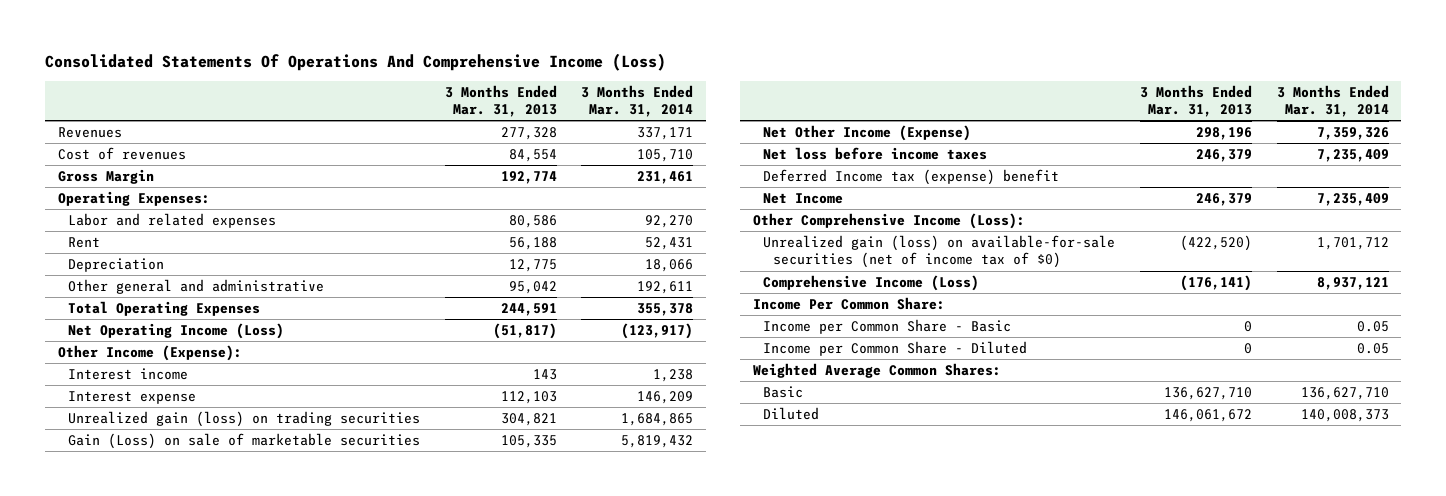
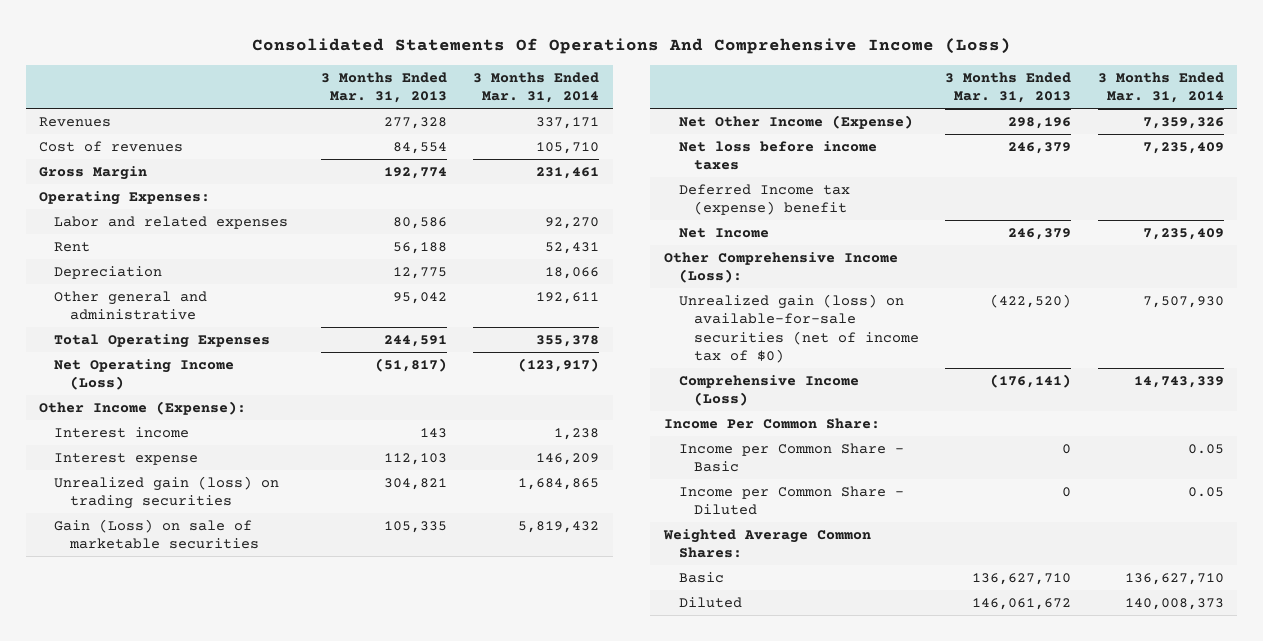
[1316,236,1389,250] 1,701,712 -> [1142,295,1224,308] 7,507,930
[1316,276,1389,290] 8,937,121 -> [1133,375,1224,388] 14,743,339

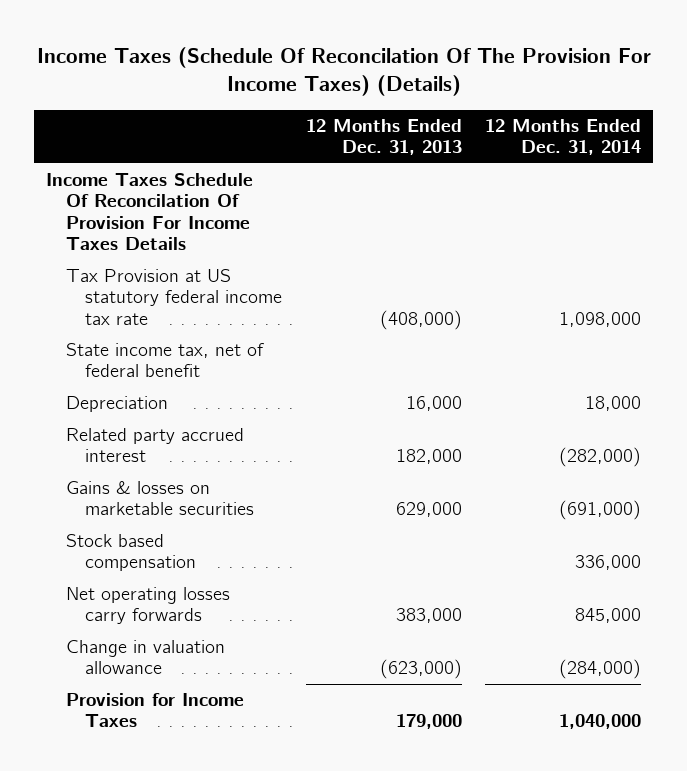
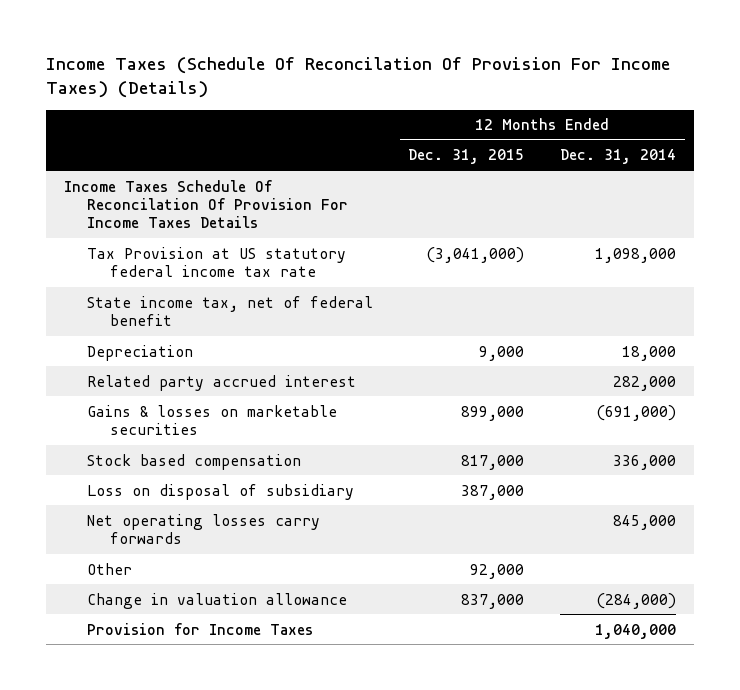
[36,46,651,97] Income Taxes (Schedule Of Reconcilation Of The Provision For Income Taxes) (Details) -> [46,57,671,99] Income Taxes (Schedule Of Reconcilation Of Provision For Income Taxes) (Details)
[305,118,462,156] 12 Months Ended Dec. 31, 2013 -> none
none -> [408,149,525,165] Dec. 31, 2015
[559,447,642,468] (282,000) -> [612,375,676,391] 282,000
none -> [87,483,355,500] Loss on disposal of subsidiary
none -> [87,562,133,575] Other

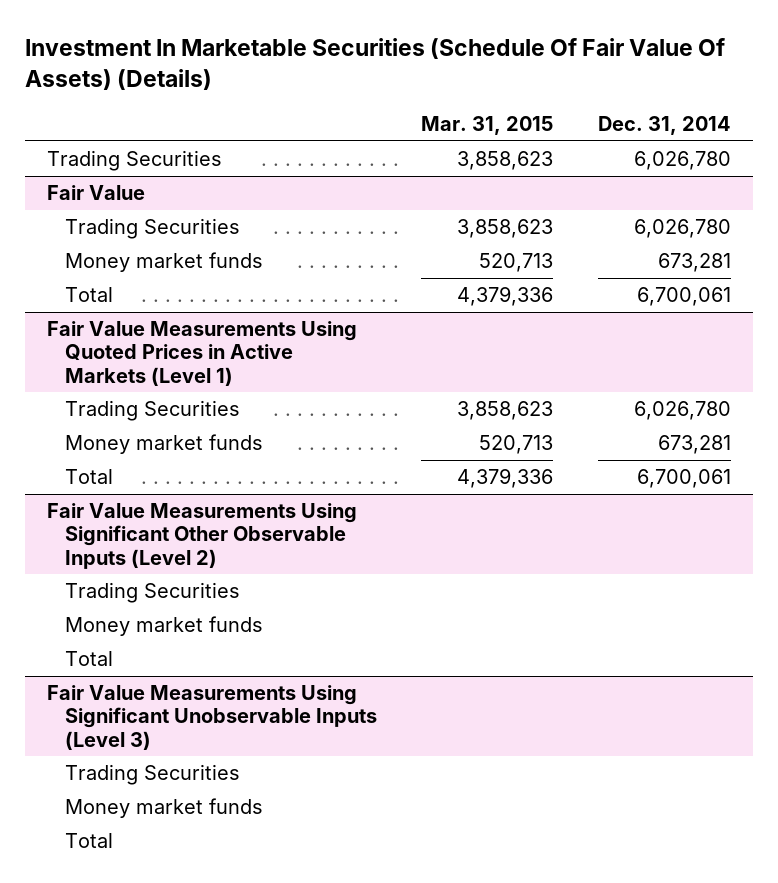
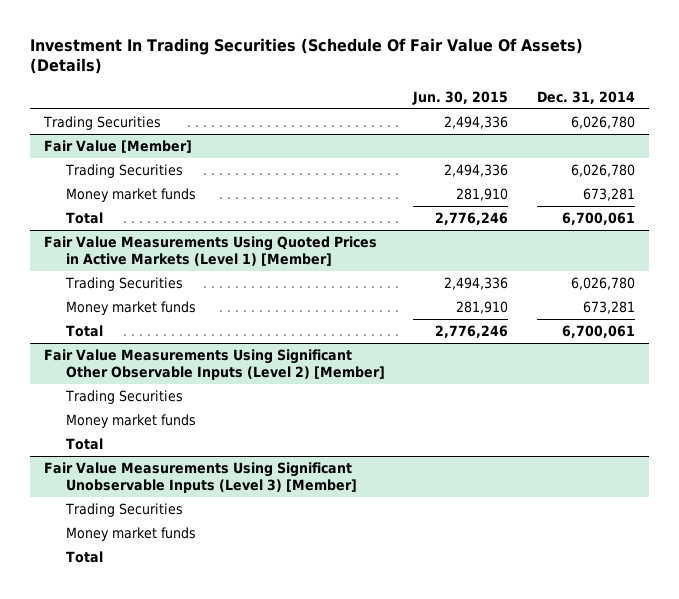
[24,38,725,91] Investment In Marketable Securities (Schedule Of Fair Value Of Assets) (Details) -> [29,37,583,75] Investment In Trading Securities (Schedule Of Fair Value Of Assets) (Details)
[421,116,554,136] Mar. 31, 2015 -> none
none -> [412,90,509,105] Jun. 30, 2015
[47,185,146,201] Fair Value -> [44,139,193,153] Fair Value [Member]
[47,321,358,386] Fair Value Measurements Using Quoted Prices in Active Markets (Level 1) -> [44,235,378,266] Fair Value Measurements Using Quoted Prices in Active Markets (Level 1) [Member]
[47,503,358,569] Fair Value Measurements Using Significant Other Observable Inputs (Level 2) -> [44,348,385,380] Fair Value Measurements Using Significant Other Observable Inputs (Level 2) [Member]
[47,685,377,750] Fair Value Measurements Using Significant Unobservable Inputs (Level 3) -> [44,461,357,493] Fair Value Measurements Using Significant Unobservable Inputs (Level 3) [Member]

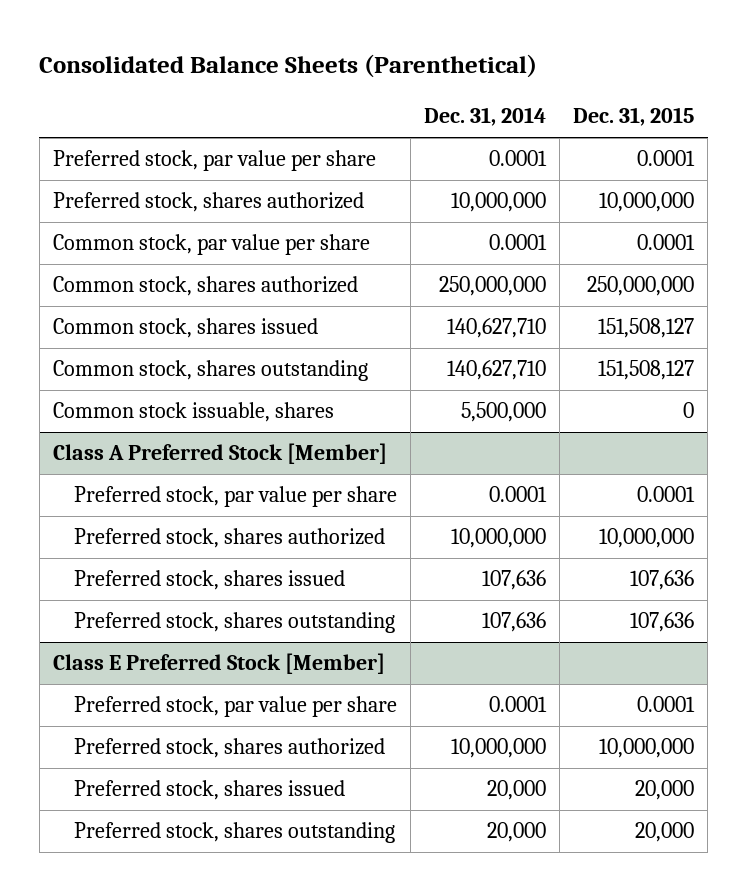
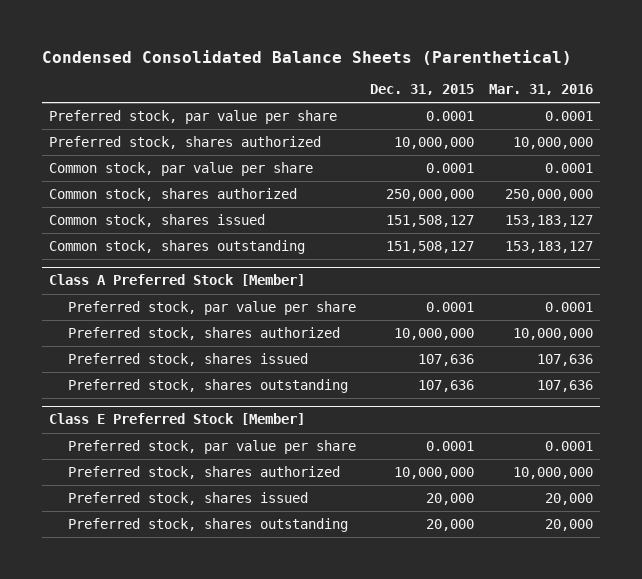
[39,54,538,79] Consolidated Balance Sheets (Parenthetical) -> [42,49,573,65] Condensed Consolidated Balance Sheets (Parenthetical)
[424,107,547,127] Dec. 31, 2014 -> none
none -> [488,84,593,96] Mar. 31, 2016
[52,402,334,423] Common stock issuable, shares -> none

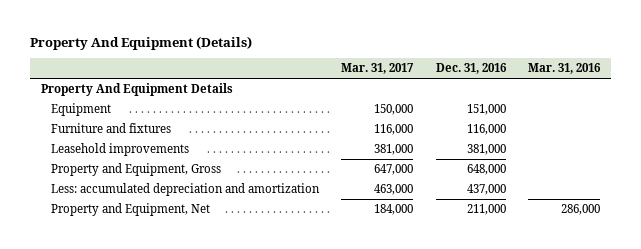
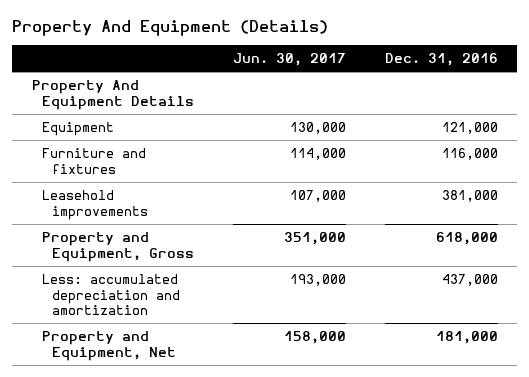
[341,63,415,75] Mar. 31, 2017 -> none
[527,63,601,75] Mar. 31, 2016 -> none
none -> [233,53,347,67] Jun. 30, 2017
[466,103,506,115] 151,000 -> [441,121,498,134] 121,000
[466,163,506,175] 648,000 -> [435,231,498,245] 618,000
[466,203,506,215] 211,000 -> [435,330,498,344] 181,000

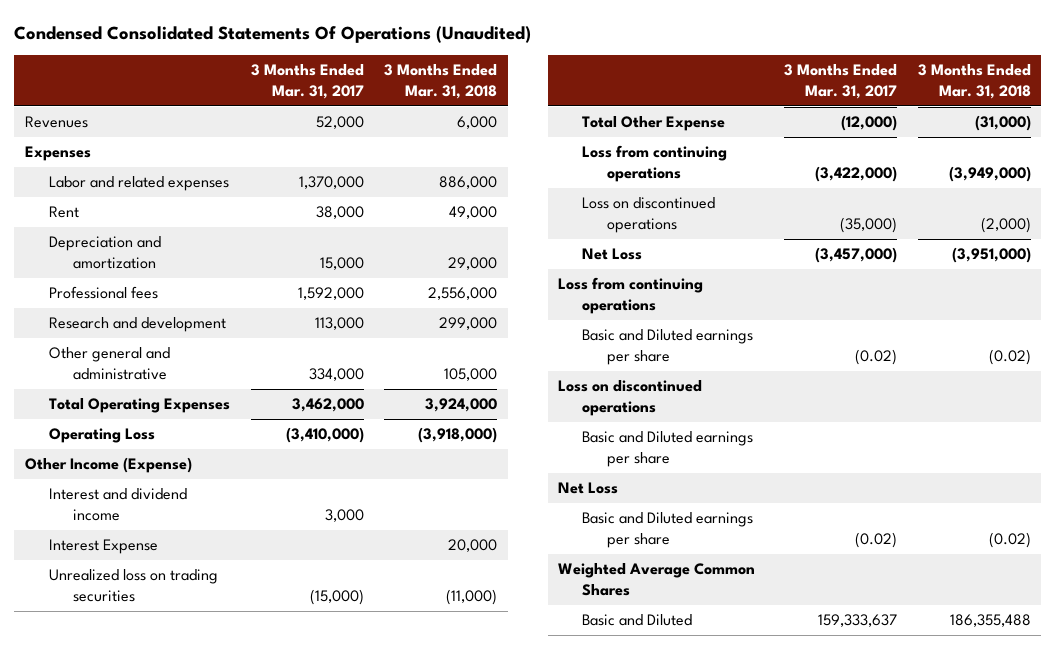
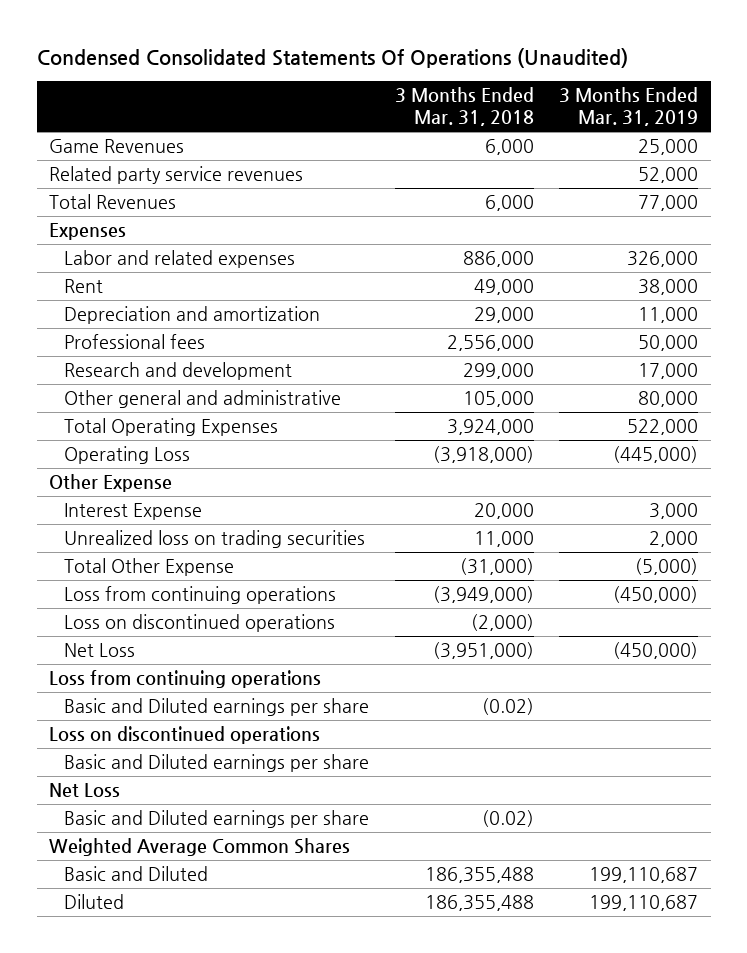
[250,64,364,99] 3 Months Ended Mar. 31, 2017 -> none
none -> [559,87,699,127] 3 Months Ended Mar. 31, 2019
none -> [49,139,185,154] Game Revenues
none -> [49,166,304,185] Related party service revenues
[24,116,88,129] Revenues -> [49,194,177,210] Total Revenues
[48,488,187,521] Interest and dividend income -> none
[24,457,192,474] Other Income (Expense) -> [49,474,173,493] Other Expense
[446,588,498,605] (11,000) -> [473,531,534,548] 11,000
none -> [64,894,125,910] Diluted

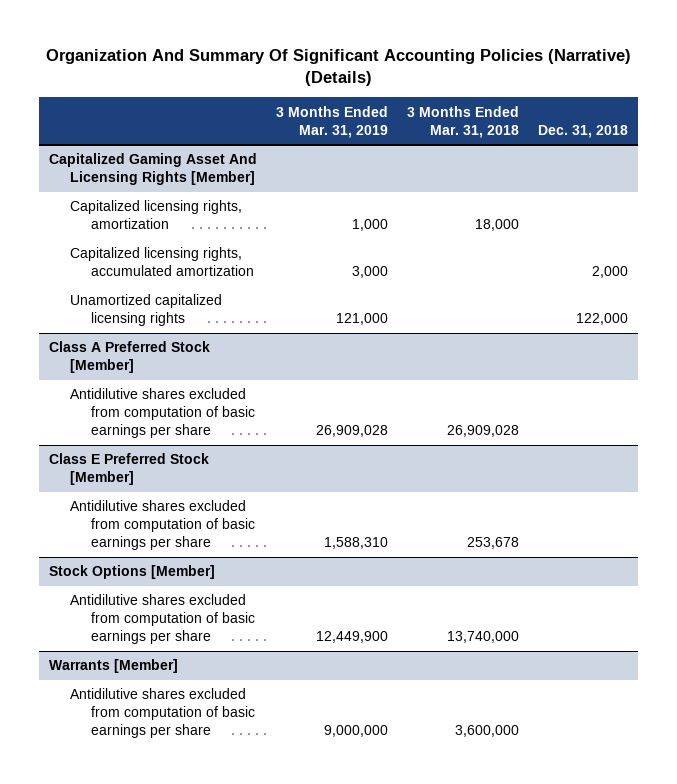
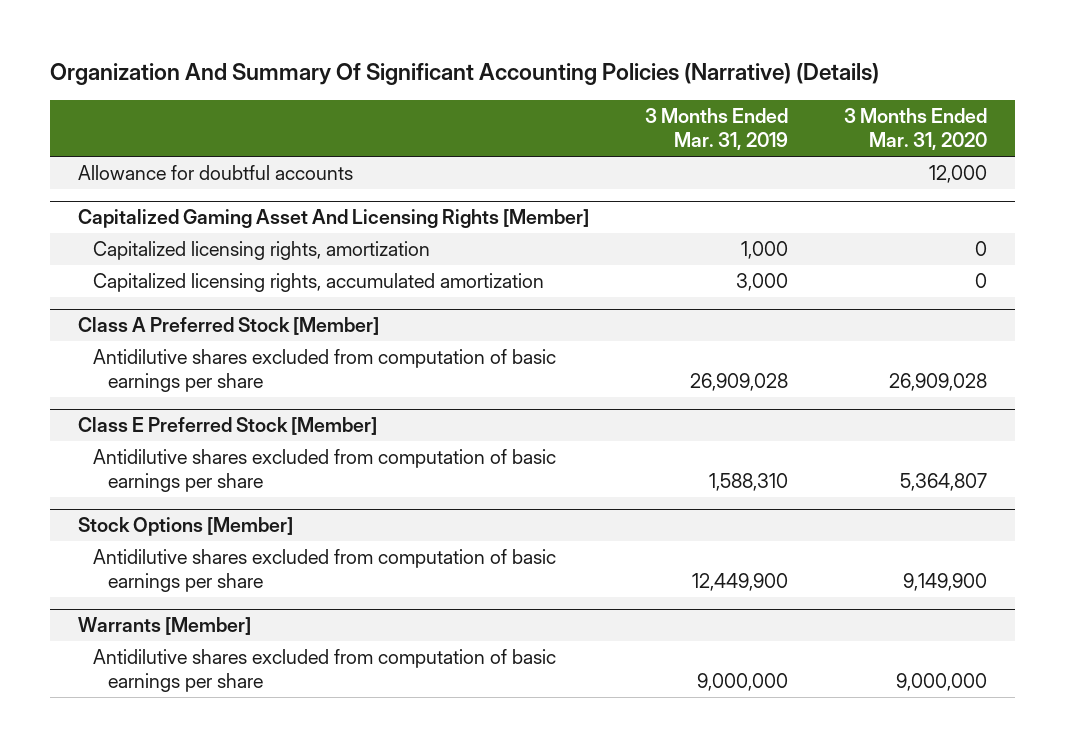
[407,105,520,138] 3 Months Ended Mar. 31, 2018 -> none
[538,124,629,138] Dec. 31, 2018 -> none
none -> [843,108,987,151] 3 Months Ended Mar. 31, 2020
none -> [78,165,354,181] Allowance for doubtful accounts
[70,294,223,327] Unamortized capitalized licensing rights -> none

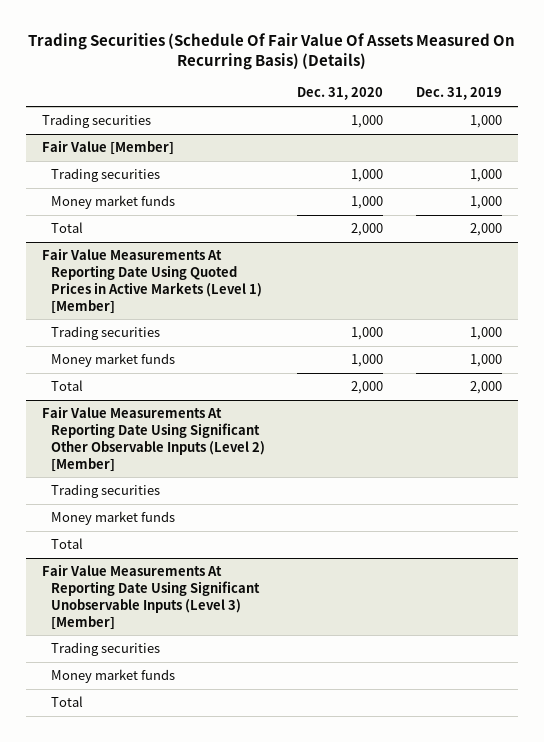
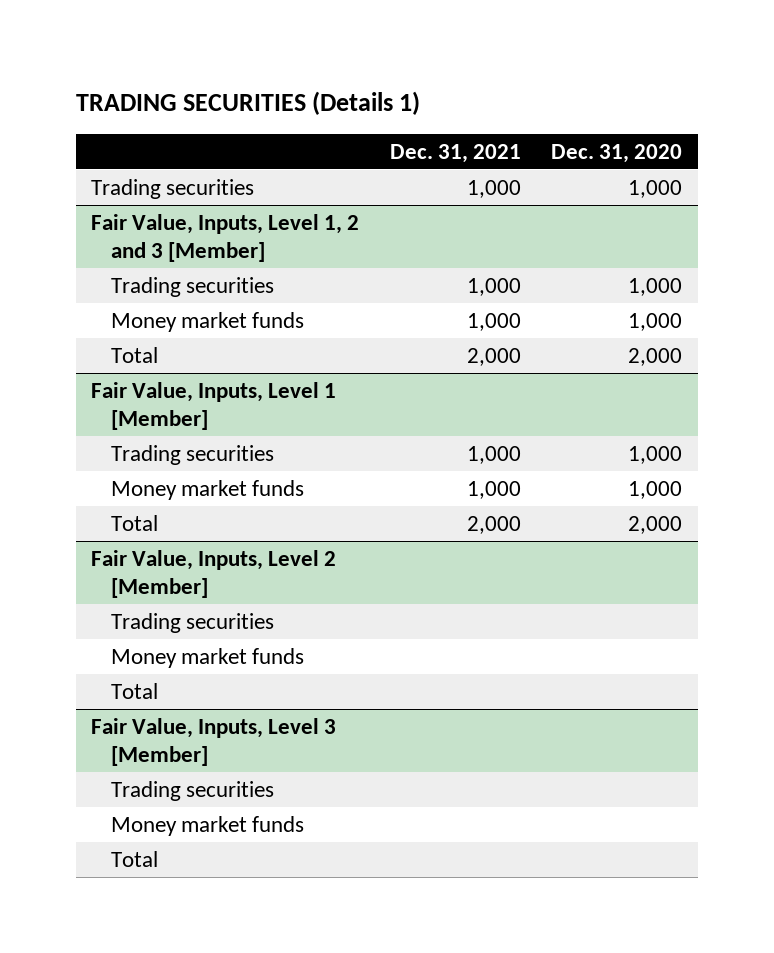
[27,33,515,71] Trading Securities (Schedule Of Fair Value Of Assets Measured On Recurring Basis) (Details) -> [76,91,421,116] TRADING SECURITIES (Details 1)
[415,87,502,101] Dec. 31, 2019 -> none
none -> [389,143,521,163] Dec. 31, 2021
[41,140,174,156] Fair Value [Member] -> [91,213,360,263] Fair Value, Inputs, Level 1, 2 and 3 [Member]
[41,248,263,314] Fair Value Measurements At Reporting Date Using Quoted Prices in Active Markets (Level 1) [Member] -> [91,381,337,431] Fair Value, Inputs, Level 1 [Member]
[41,406,266,472] Fair Value Measurements At Reporting Date Using Significant Other Observable Inputs (Level 2) [Member] -> [91,549,337,599] Fair Value, Inputs, Level 2 [Member]
[41,564,261,630] Fair Value Measurements At Reporting Date Using Significant Unobservable Inputs (Level 3) [Member] -> [91,717,337,767] Fair Value, Inputs, Level 3 [Member]

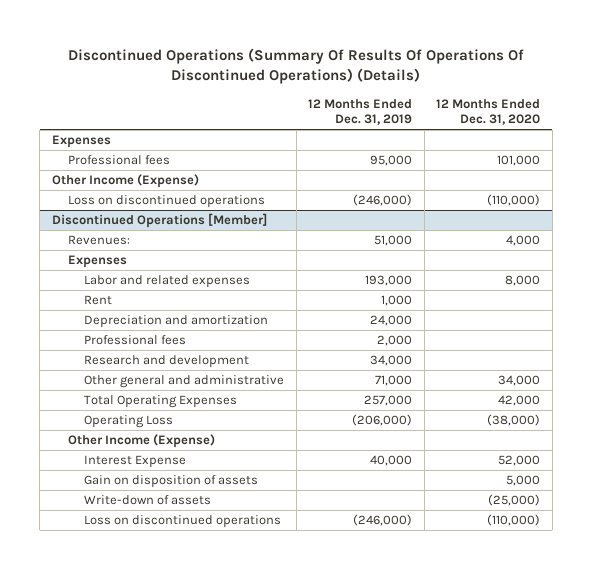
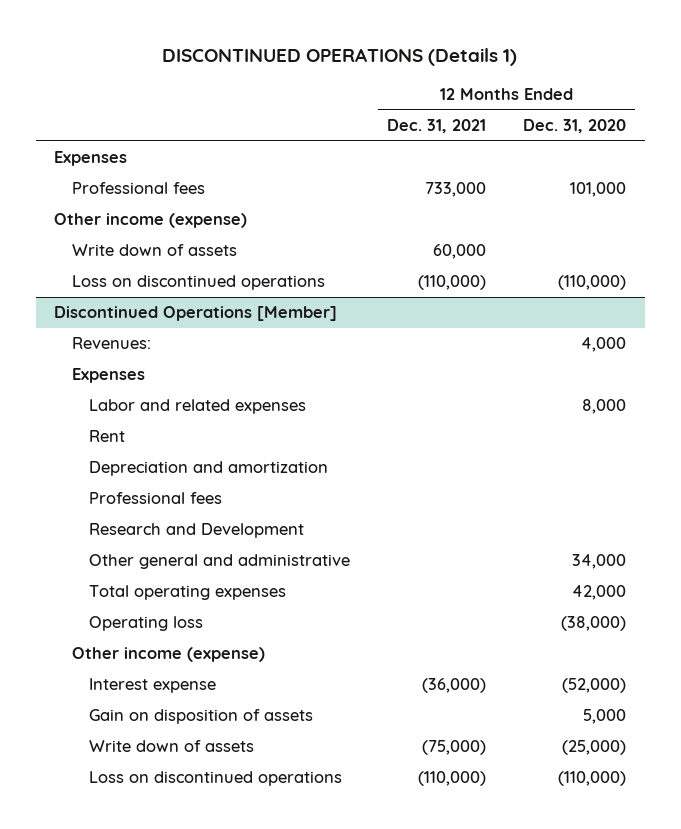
[68,48,525,85] Discontinued Operations (Summary Of Results Of Operations Of Discontinued Operations) (Details) -> [162,47,518,66] DISCONTINUED OPERATIONS (Details 1)
[308,98,413,126] 12 Months Ended Dec. 31, 2019 -> none
none -> [387,119,487,134] Dec. 31, 2021
[51,174,199,189] Other Income (Expense) -> [54,213,248,229] Other income (expense)
none -> [71,244,237,257] Write down of assets
[84,355,250,369] Research and development -> [89,523,305,539] Research and Development
[84,395,238,409] Total Operating Expenses -> [89,585,287,601] Total operating expenses
[84,415,174,429] Operating Loss -> [89,616,204,632] Operating loss
[68,434,216,449] Other Income (Expense) -> [71,647,265,663] Other income (expense)
[84,455,187,469] Interest Expense -> [89,678,217,694] Interest expense
[498,455,541,467] 52,000 -> [562,678,627,694] (52,000)
[84,495,212,506] Write-down of assets -> [89,740,255,753] Write down of assets

